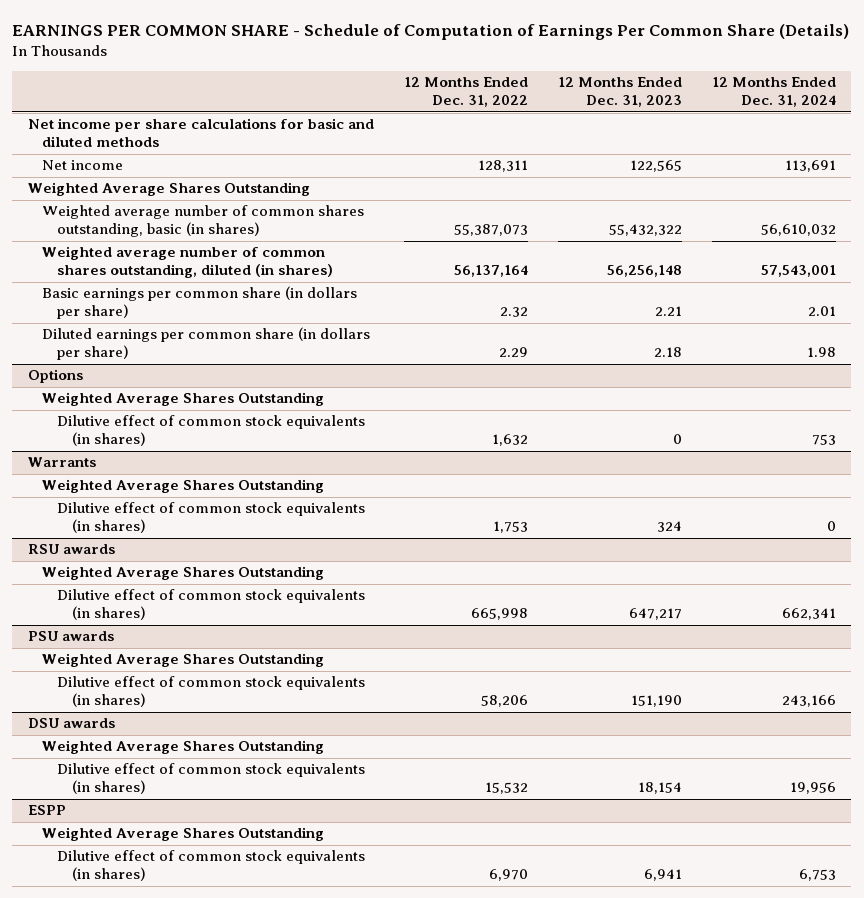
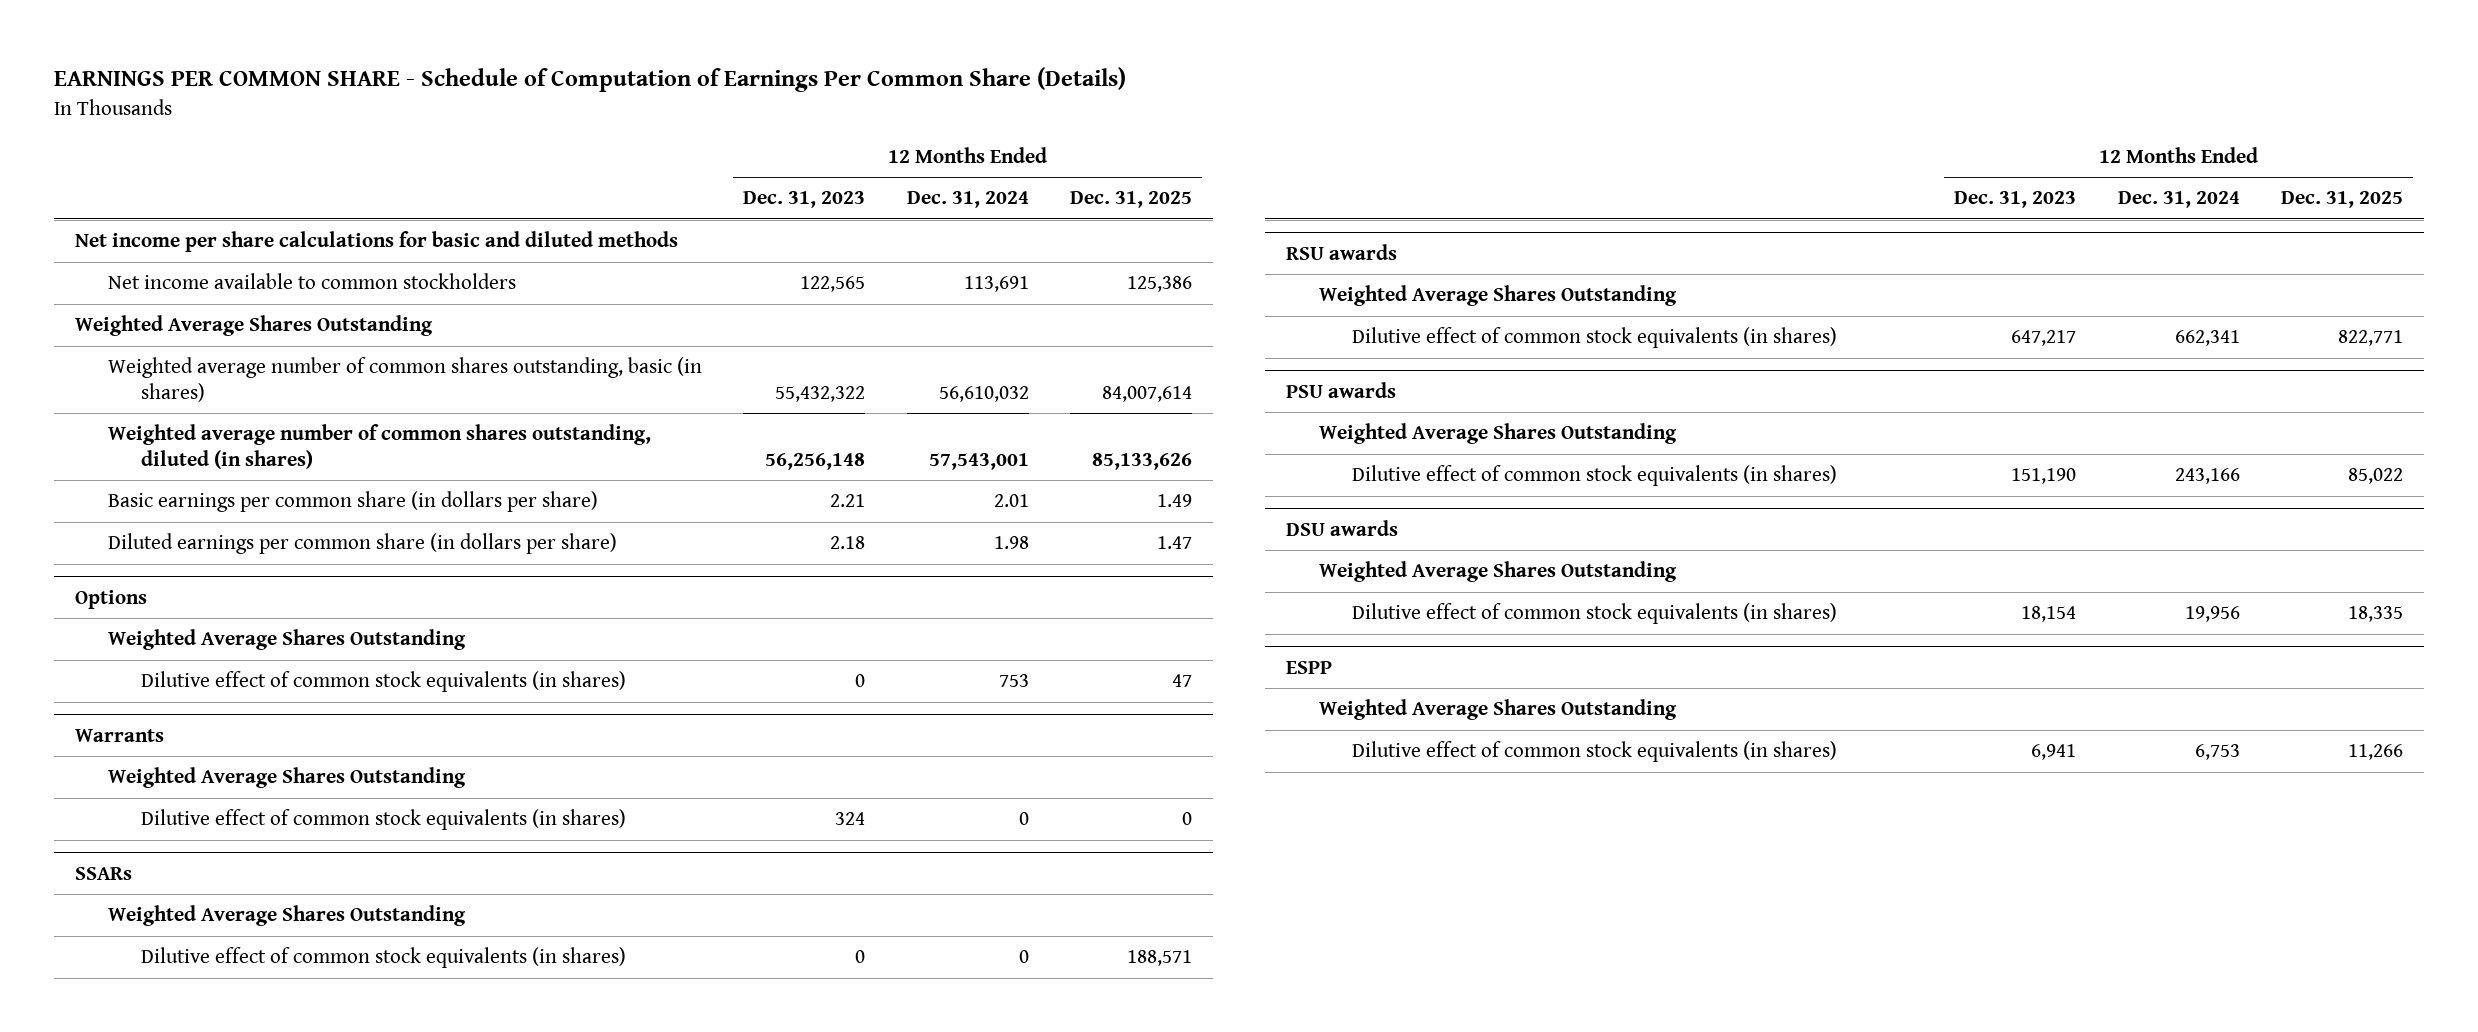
[403,77,528,108] 12 Months Ended Dec. 31, 2022 -> none
none -> [1070,191,1193,209] Dec. 31, 2025
[42,160,124,171] Net income -> [107,273,516,290] Net income available to common stockholders
none -> [74,867,132,881] SSARs
none -> [107,905,466,927] Weighted Average Shares Outstanding
none -> [141,947,627,969] Dilutive effect of common stock equivalents (in shares)

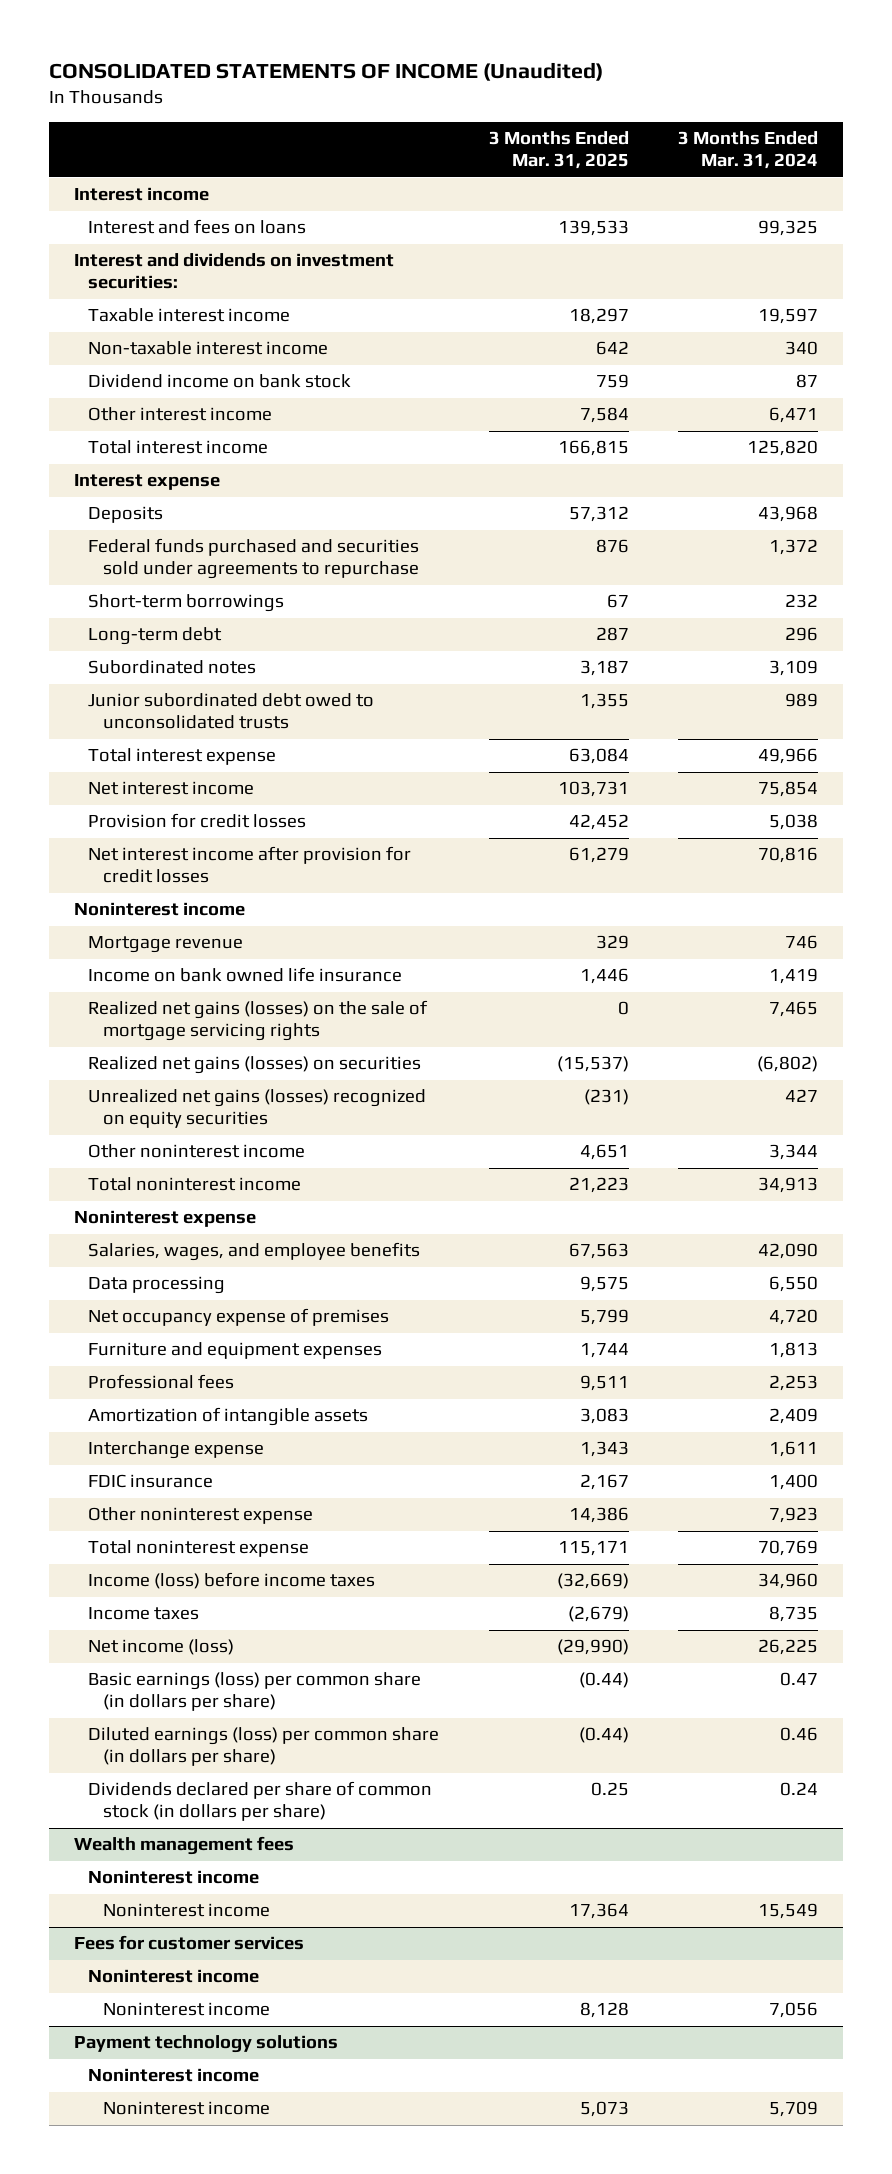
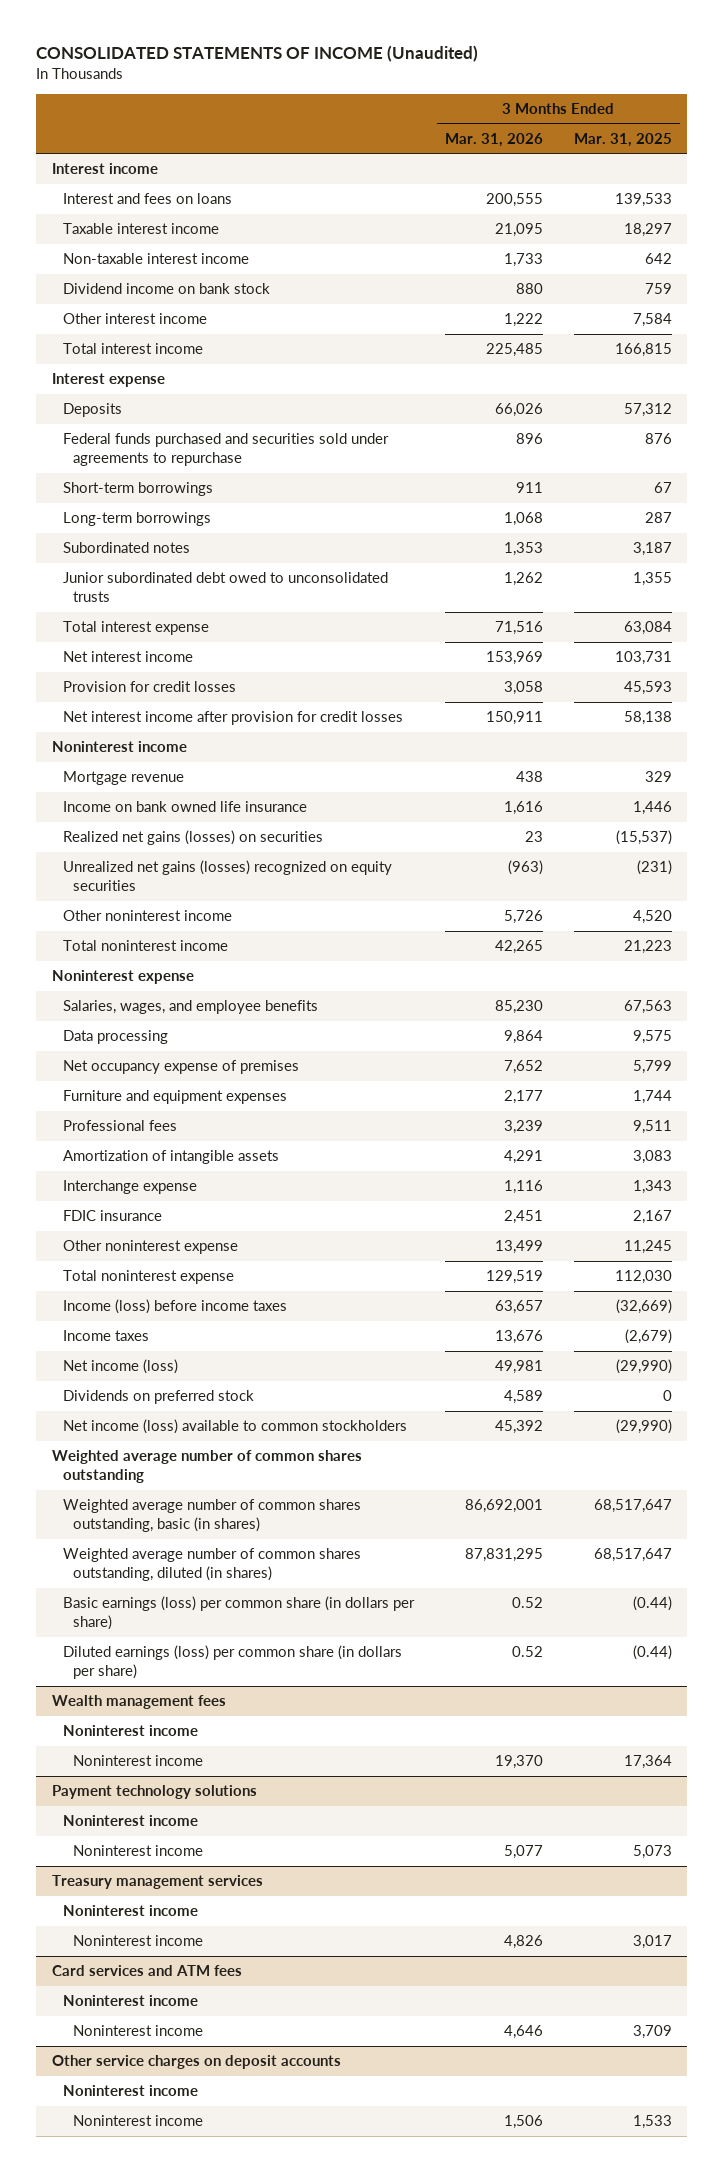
[678,131,819,170] 3 Months Ended Mar. 31, 2024 -> none
none -> [444,132,543,147] Mar. 31, 2026
[73,253,394,290] Interest and dividends on investment securities: -> none
[88,627,223,646] Long-term debt -> [62,512,211,527] Long-term borrowings
[568,814,629,831] 42,452 -> [623,681,672,696] 45,593
[568,847,629,864] 61,279 -> [623,711,672,726] 58,138
[88,1000,429,1042] Realized net gains (losses) on the sale of mortgage servicing rights -> none
[579,1144,629,1161] 4,651 -> [632,910,672,925] 4,520
[568,1507,629,1524] 14,386 -> [623,1240,672,1255] 11,245
[557,1541,629,1557] 115,171 -> [614,1270,672,1285] 112,030
none -> [62,1390,254,1405] Dividends on preferred stock
none -> [62,1419,407,1435] Net income (loss) available to common stockholders
none -> [51,1450,362,1483] Weighted average number of common shares outstanding
none -> [62,1499,361,1532] Weighted average number of common shares outstanding, basic (in shares)
none -> [62,1548,361,1581] Weighted average number of common shares outstanding, diluted (in shares)
[88,1781,433,1822] Dividends declared per share of common stock (in dollars per share) -> none
[73,1935,304,1951] Fees for customer services -> none
[88,1969,260,1984] Noninterest income -> none
[103,2002,271,2017] Noninterest income -> none
none -> [51,1875,263,1890] Treasury management services
none -> [62,1905,198,1917] Noninterest income
none -> [73,1935,204,1947] Noninterest income
none -> [51,1965,242,1977] Card services and ATM fees
none -> [62,1995,198,2007] Noninterest income
none -> [73,2025,204,2037] Noninterest income
none -> [51,2055,341,2070] Other service charges on deposit accounts
none -> [62,2085,198,2097] Noninterest income
none -> [73,2115,204,2127] Noninterest income

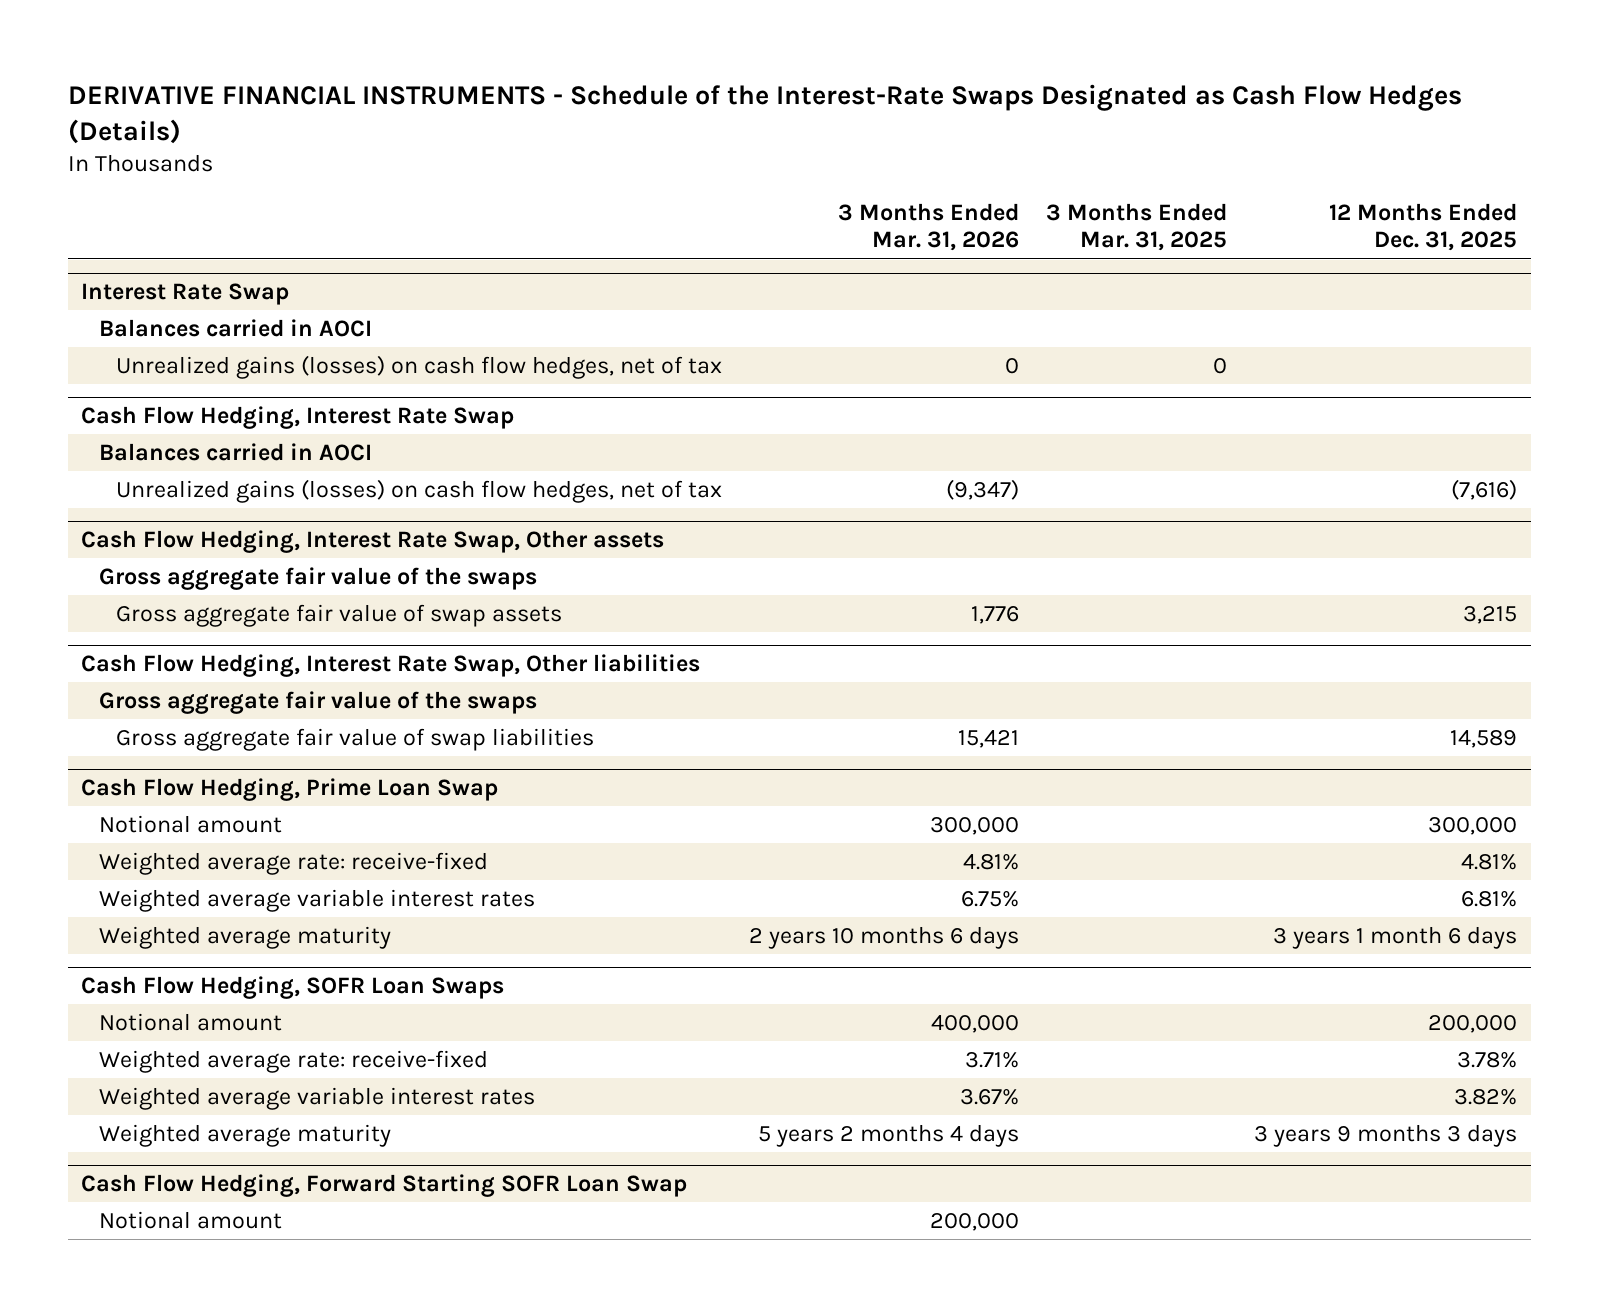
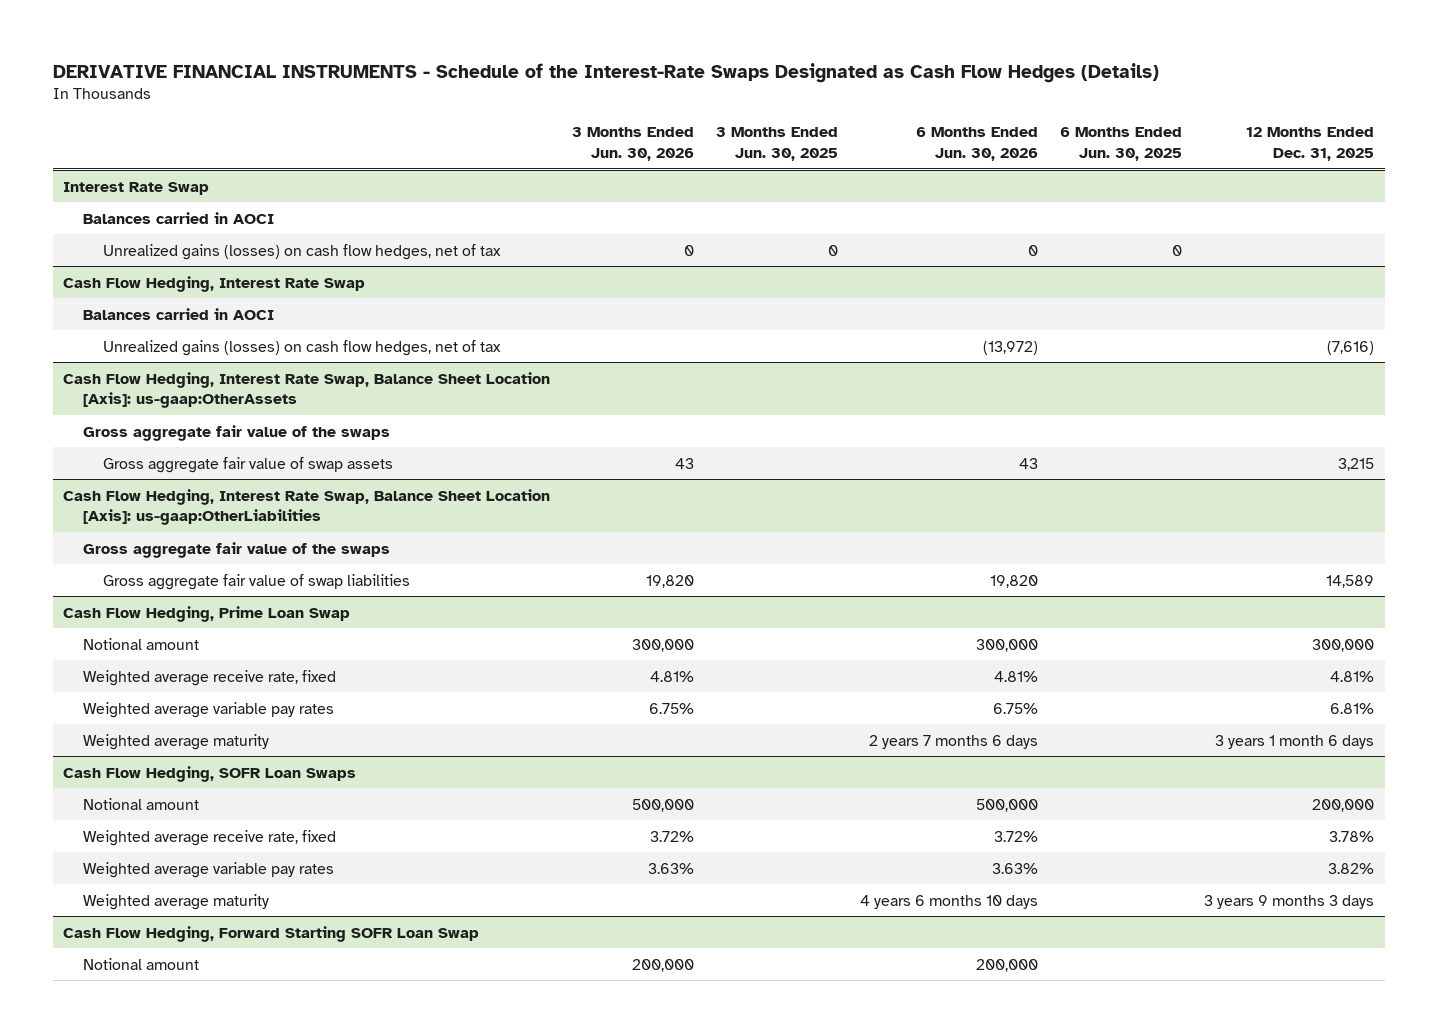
[838,203,1020,252] 3 Months Ended Mar. 31, 2026 -> none
[1046,203,1228,252] 3 Months Ended Mar. 31, 2025 -> none
none -> [572,127,695,161] 3 Months Ended Jun. 30, 2026
none -> [716,127,839,161] 3 Months Ended Jun. 30, 2025
none -> [915,127,1038,161] 6 Months Ended Jun. 30, 2026
none -> [1059,127,1182,161] 6 Months Ended Jun. 30, 2025
[81,530,665,554] Cash Flow Hedging, Interest Rate Swap, Other assets -> none
none -> [63,371,551,409] Cash Flow Hedging, Interest Rate Swap, Balance Sheet Location [Axis]: us-gaap:OtherAssets
[81,654,701,678] Cash Flow Hedging, Interest Rate Swap, Other liabilities -> none
none -> [63,488,551,526] Cash Flow Hedging, Interest Rate Swap, Balance Sheet Location [Axis]: us-gaap:OtherLiabilities
[98,851,488,875] Weighted average rate: receive-fixed -> [83,669,337,686] Weighted average receive rate, fixed
[98,888,535,912] Weighted average variable interest rates -> [83,701,335,718] Weighted average variable pay rates
[98,1049,488,1073] Weighted average rate: receive-fixed -> [83,829,337,846] Weighted average receive rate, fixed
[98,1086,535,1110] Weighted average variable interest rates -> [83,861,335,878] Weighted average variable pay rates

